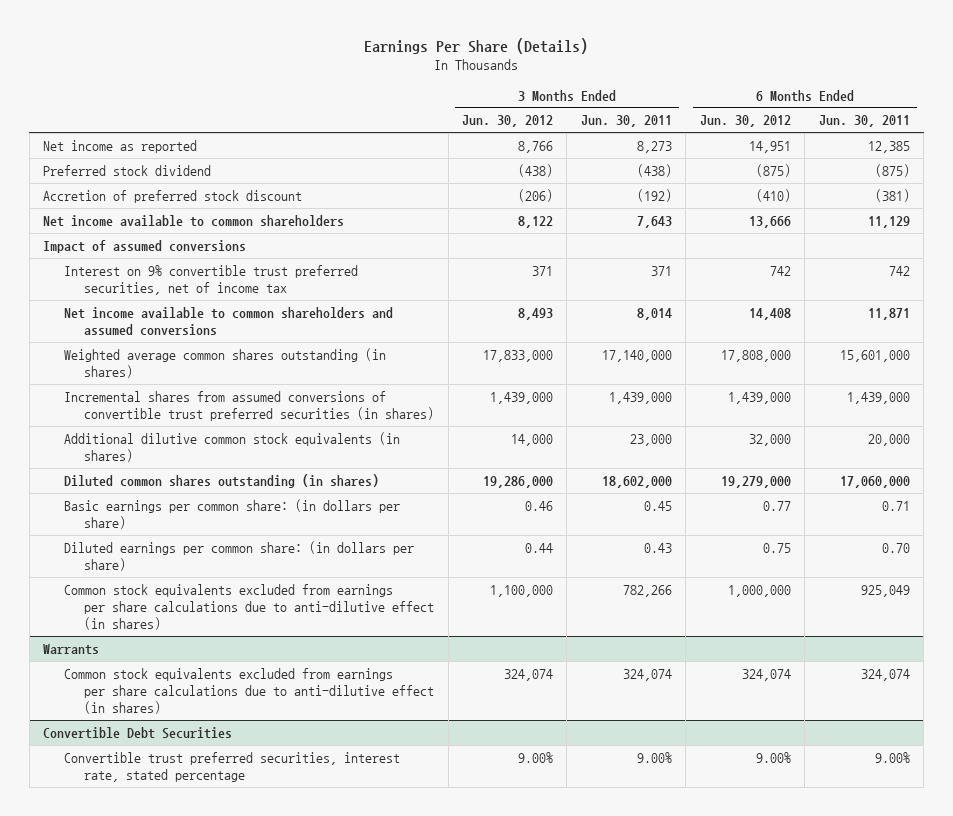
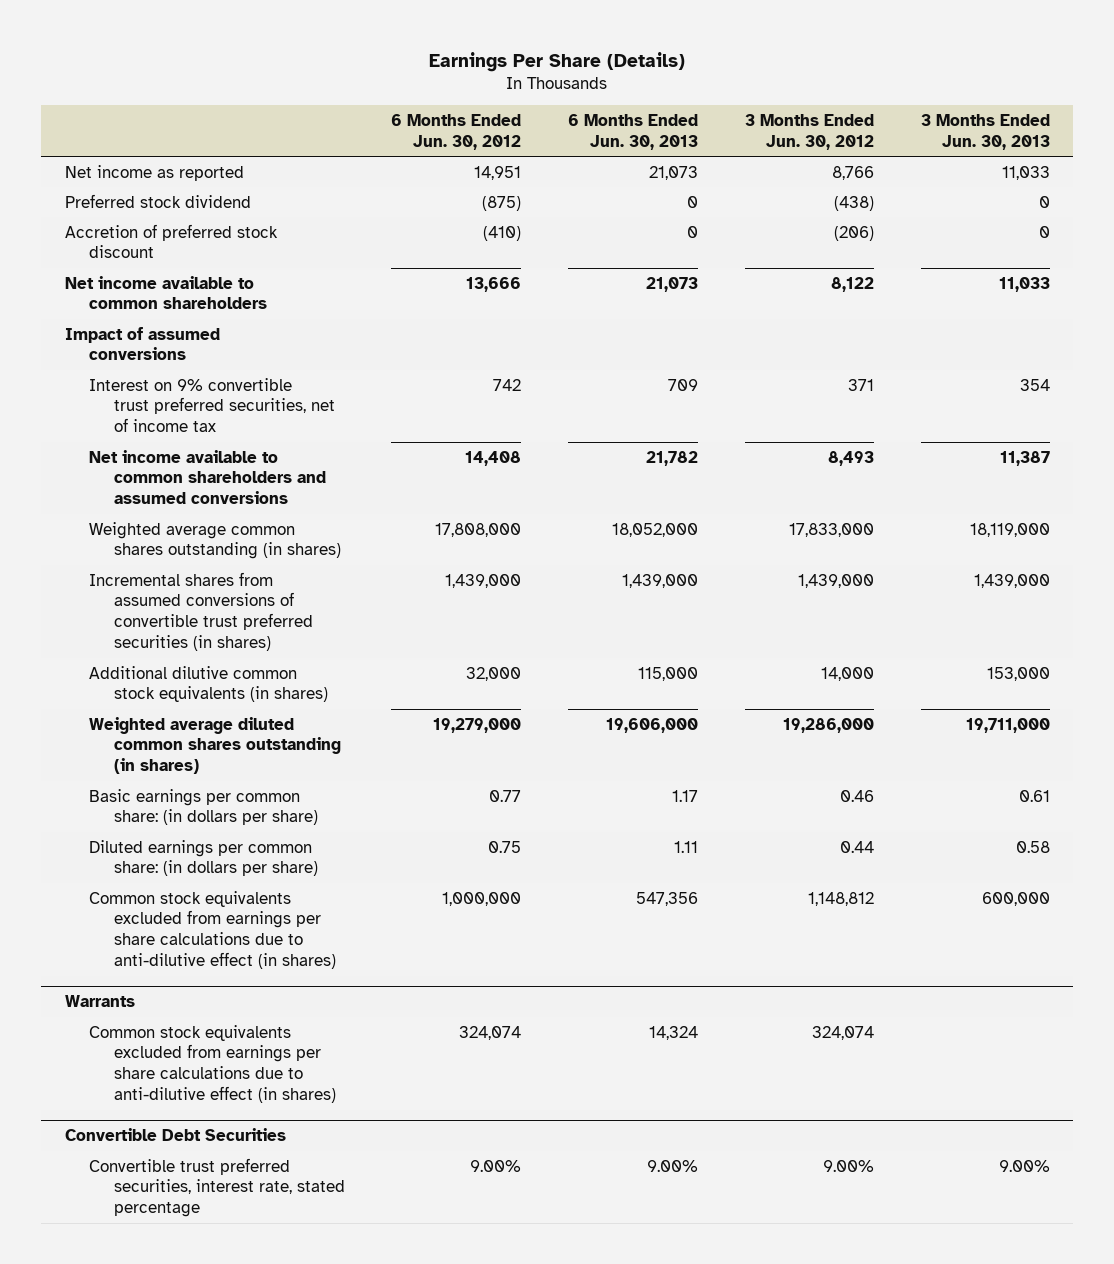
[580,115,672,128] Jun. 30, 2011 -> none
[818,115,910,128] Jun. 30, 2011 -> none
none -> [568,113,699,150] 6 Months Ended Jun. 30, 2013
none -> [920,113,1050,150] 3 Months Ended Jun. 30, 2013
[63,473,379,488] Diluted common shares outstanding (in shares) -> [89,716,341,775] Weighted average diluted common shares outstanding (in shares)
[490,584,554,597] 1,100,000 -> [807,891,874,906] 1,148,812

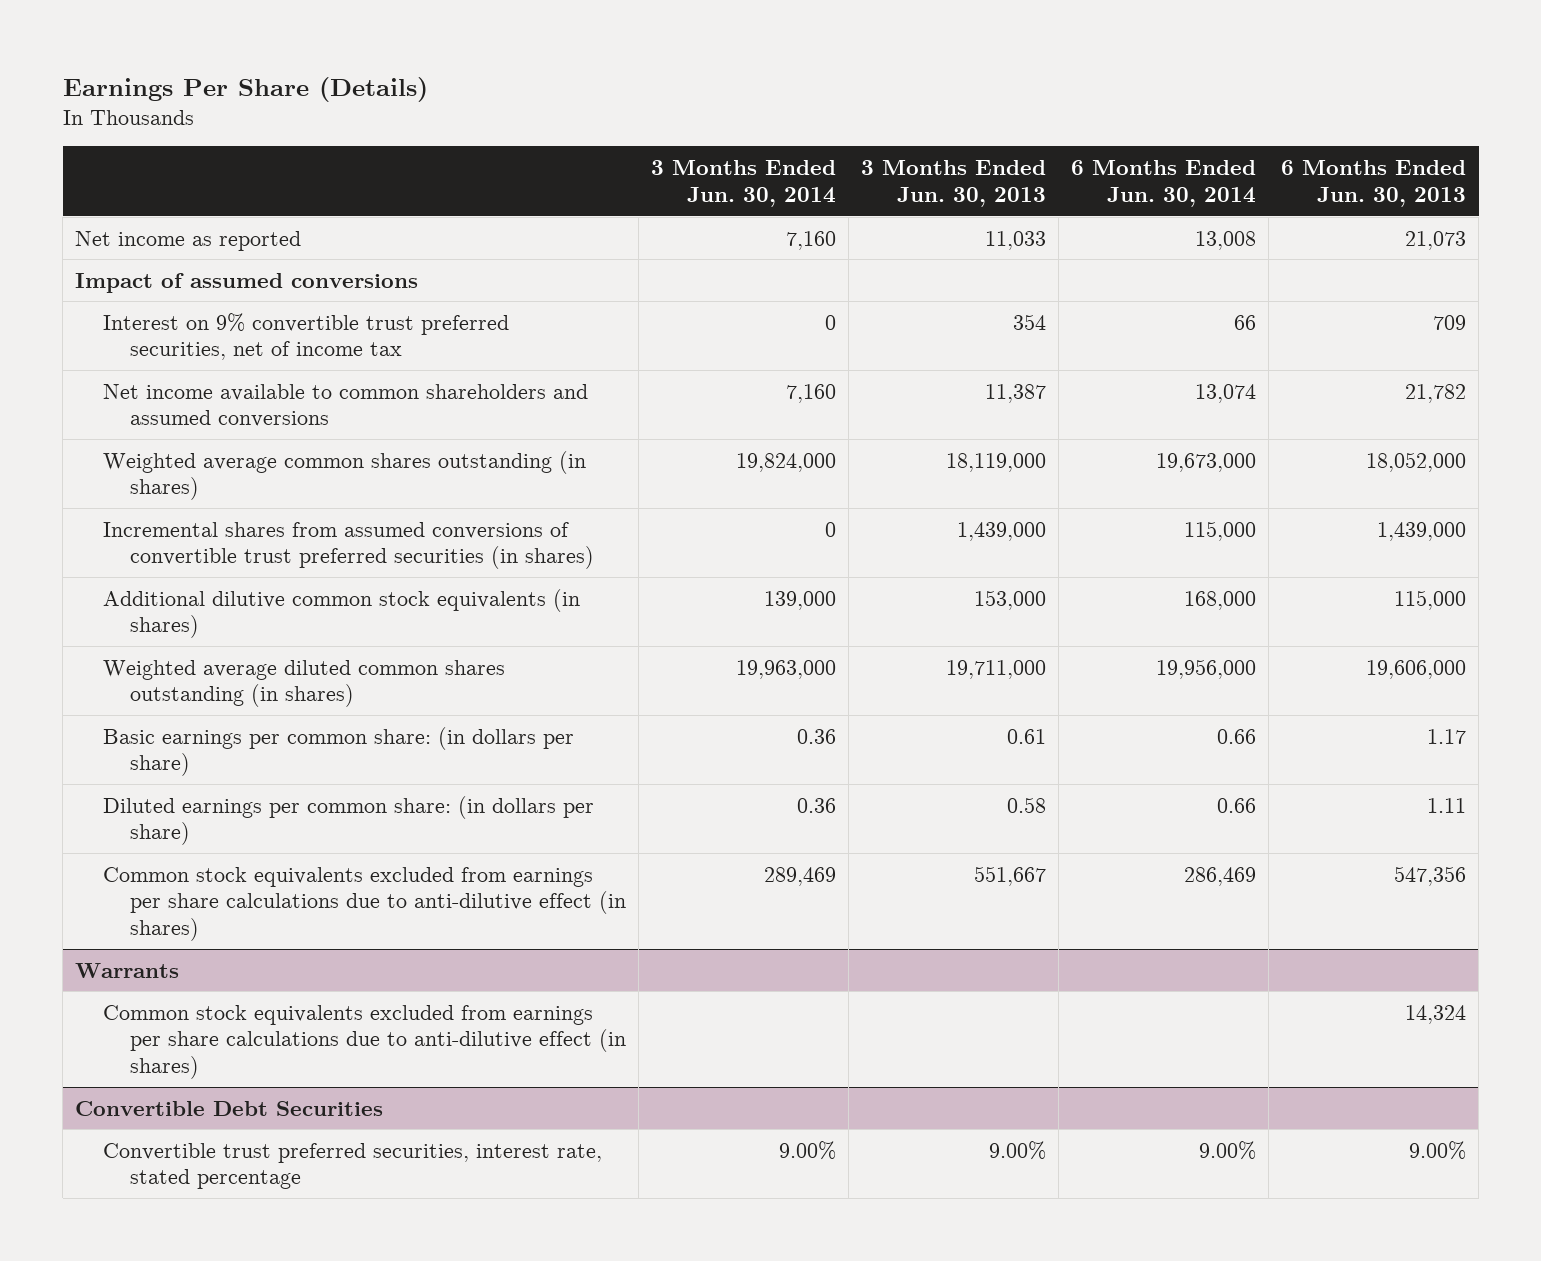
[391,113,522,150] 6 Months Ended Jun. 30, 2012 -> none
[744,113,874,150] 3 Months Ended Jun. 30, 2012 -> none
none -> [651,160,837,207] 3 Months Ended Jun. 30, 2014
none -> [1071,160,1257,207] 6 Months Ended Jun. 30, 2014
[64,193,251,208] Preferred stock dividend -> none
[64,223,278,259] Accretion of preferred stock discount -> none
[64,275,268,310] Net income available to common shareholders -> none
[981,891,1050,906] 600,000 -> [974,865,1047,886] 551,667

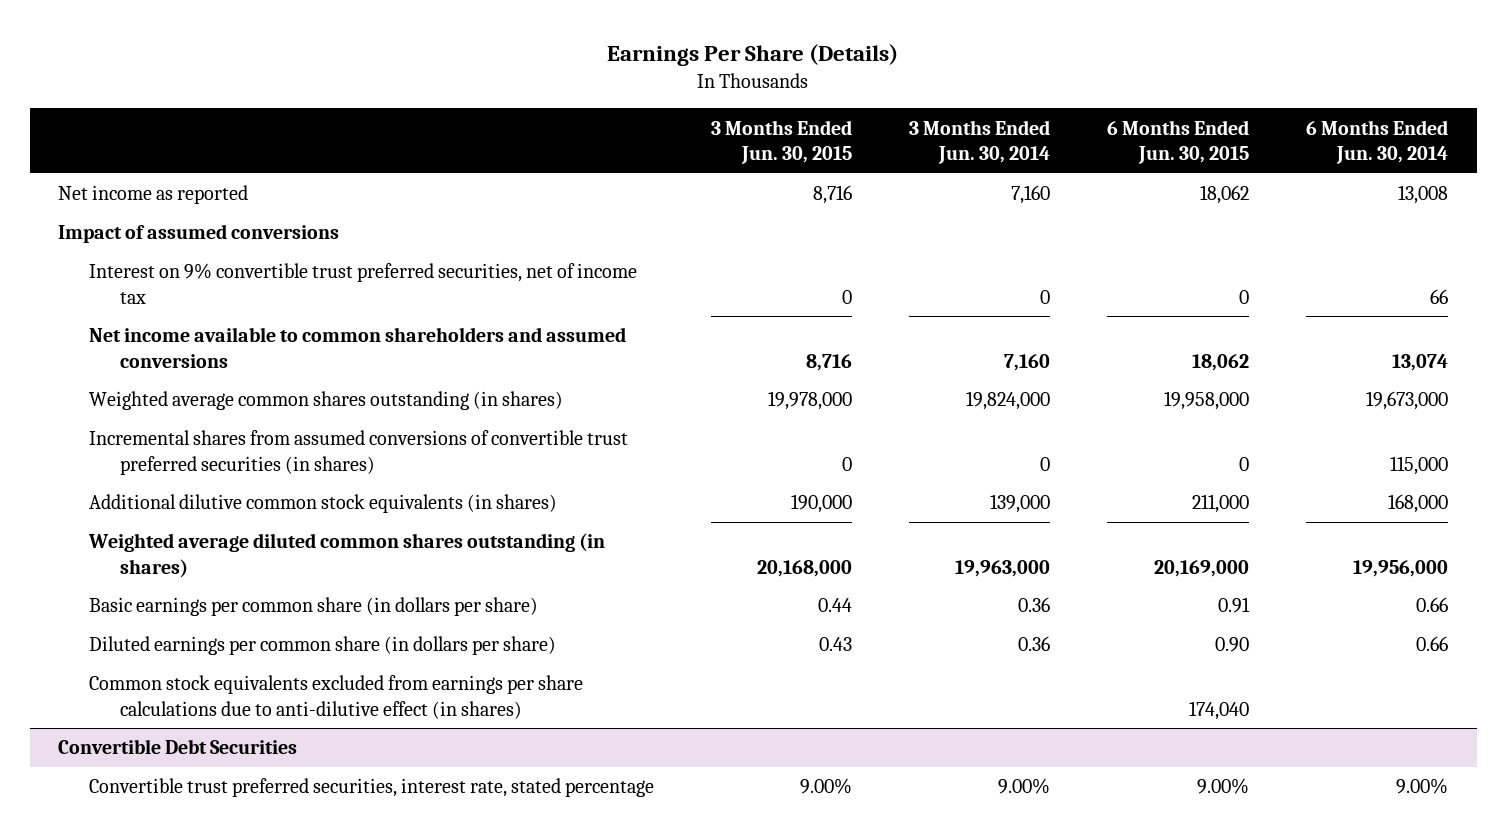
[861,160,1047,207] 3 Months Ended Jun. 30, 2013 -> none
[1281,160,1467,207] 6 Months Ended Jun. 30, 2013 -> none
none -> [711,119,853,164] 3 Months Ended Jun. 30, 2015
none -> [1107,119,1250,164] 6 Months Ended Jun. 30, 2015
[102,866,627,942] Common stock equivalents excluded from earnings per share calculations due to anti-dilutive effect (in shares) -> none
[75,962,180,978] Warrants -> none
[102,726,574,777] Basic earnings per common share: (in dollars per share) -> [88,597,538,617] Basic earnings per common share (in dollars per share)
[102,795,594,846] Diluted earnings per common share: (in dollars per share) -> [88,636,556,656] Diluted earnings per common share (in dollars per share)

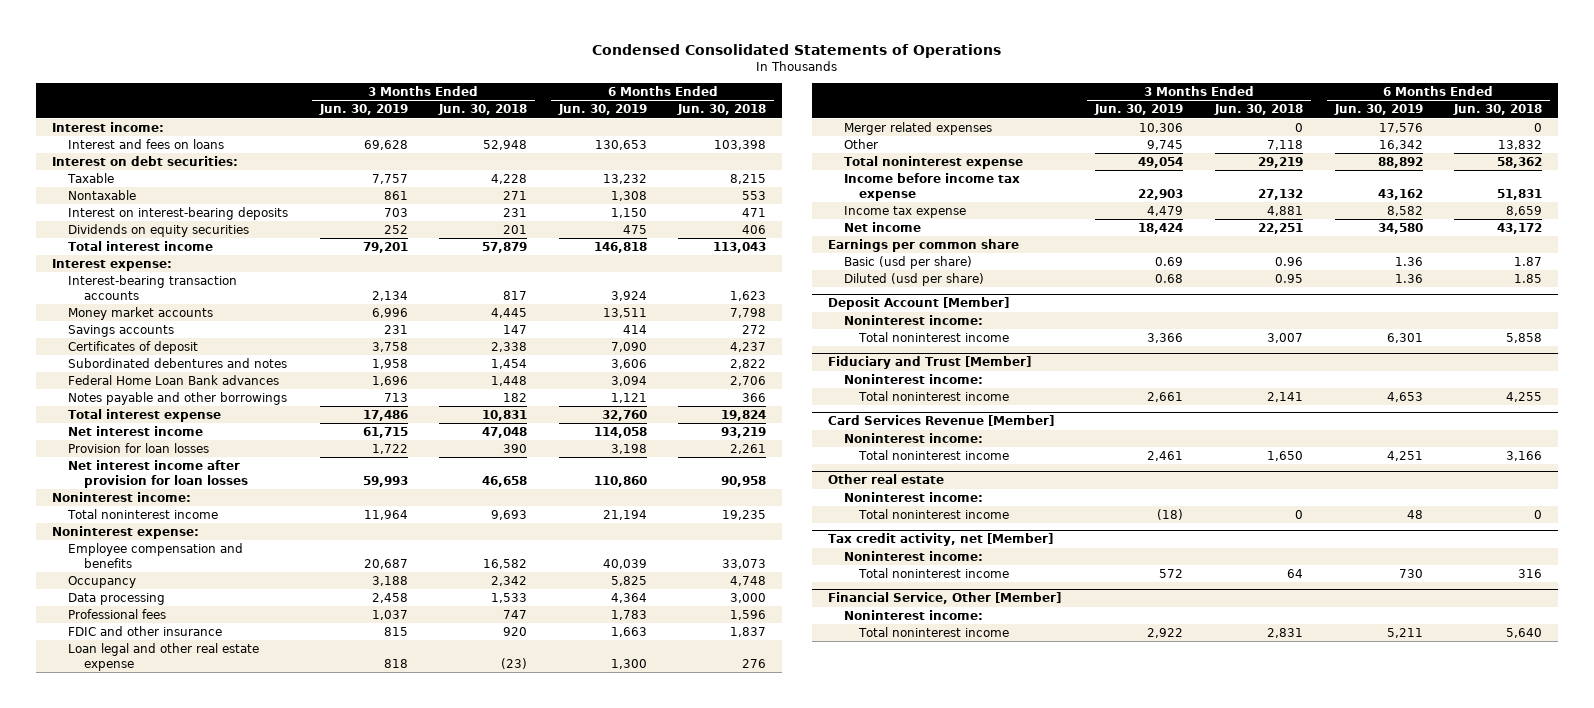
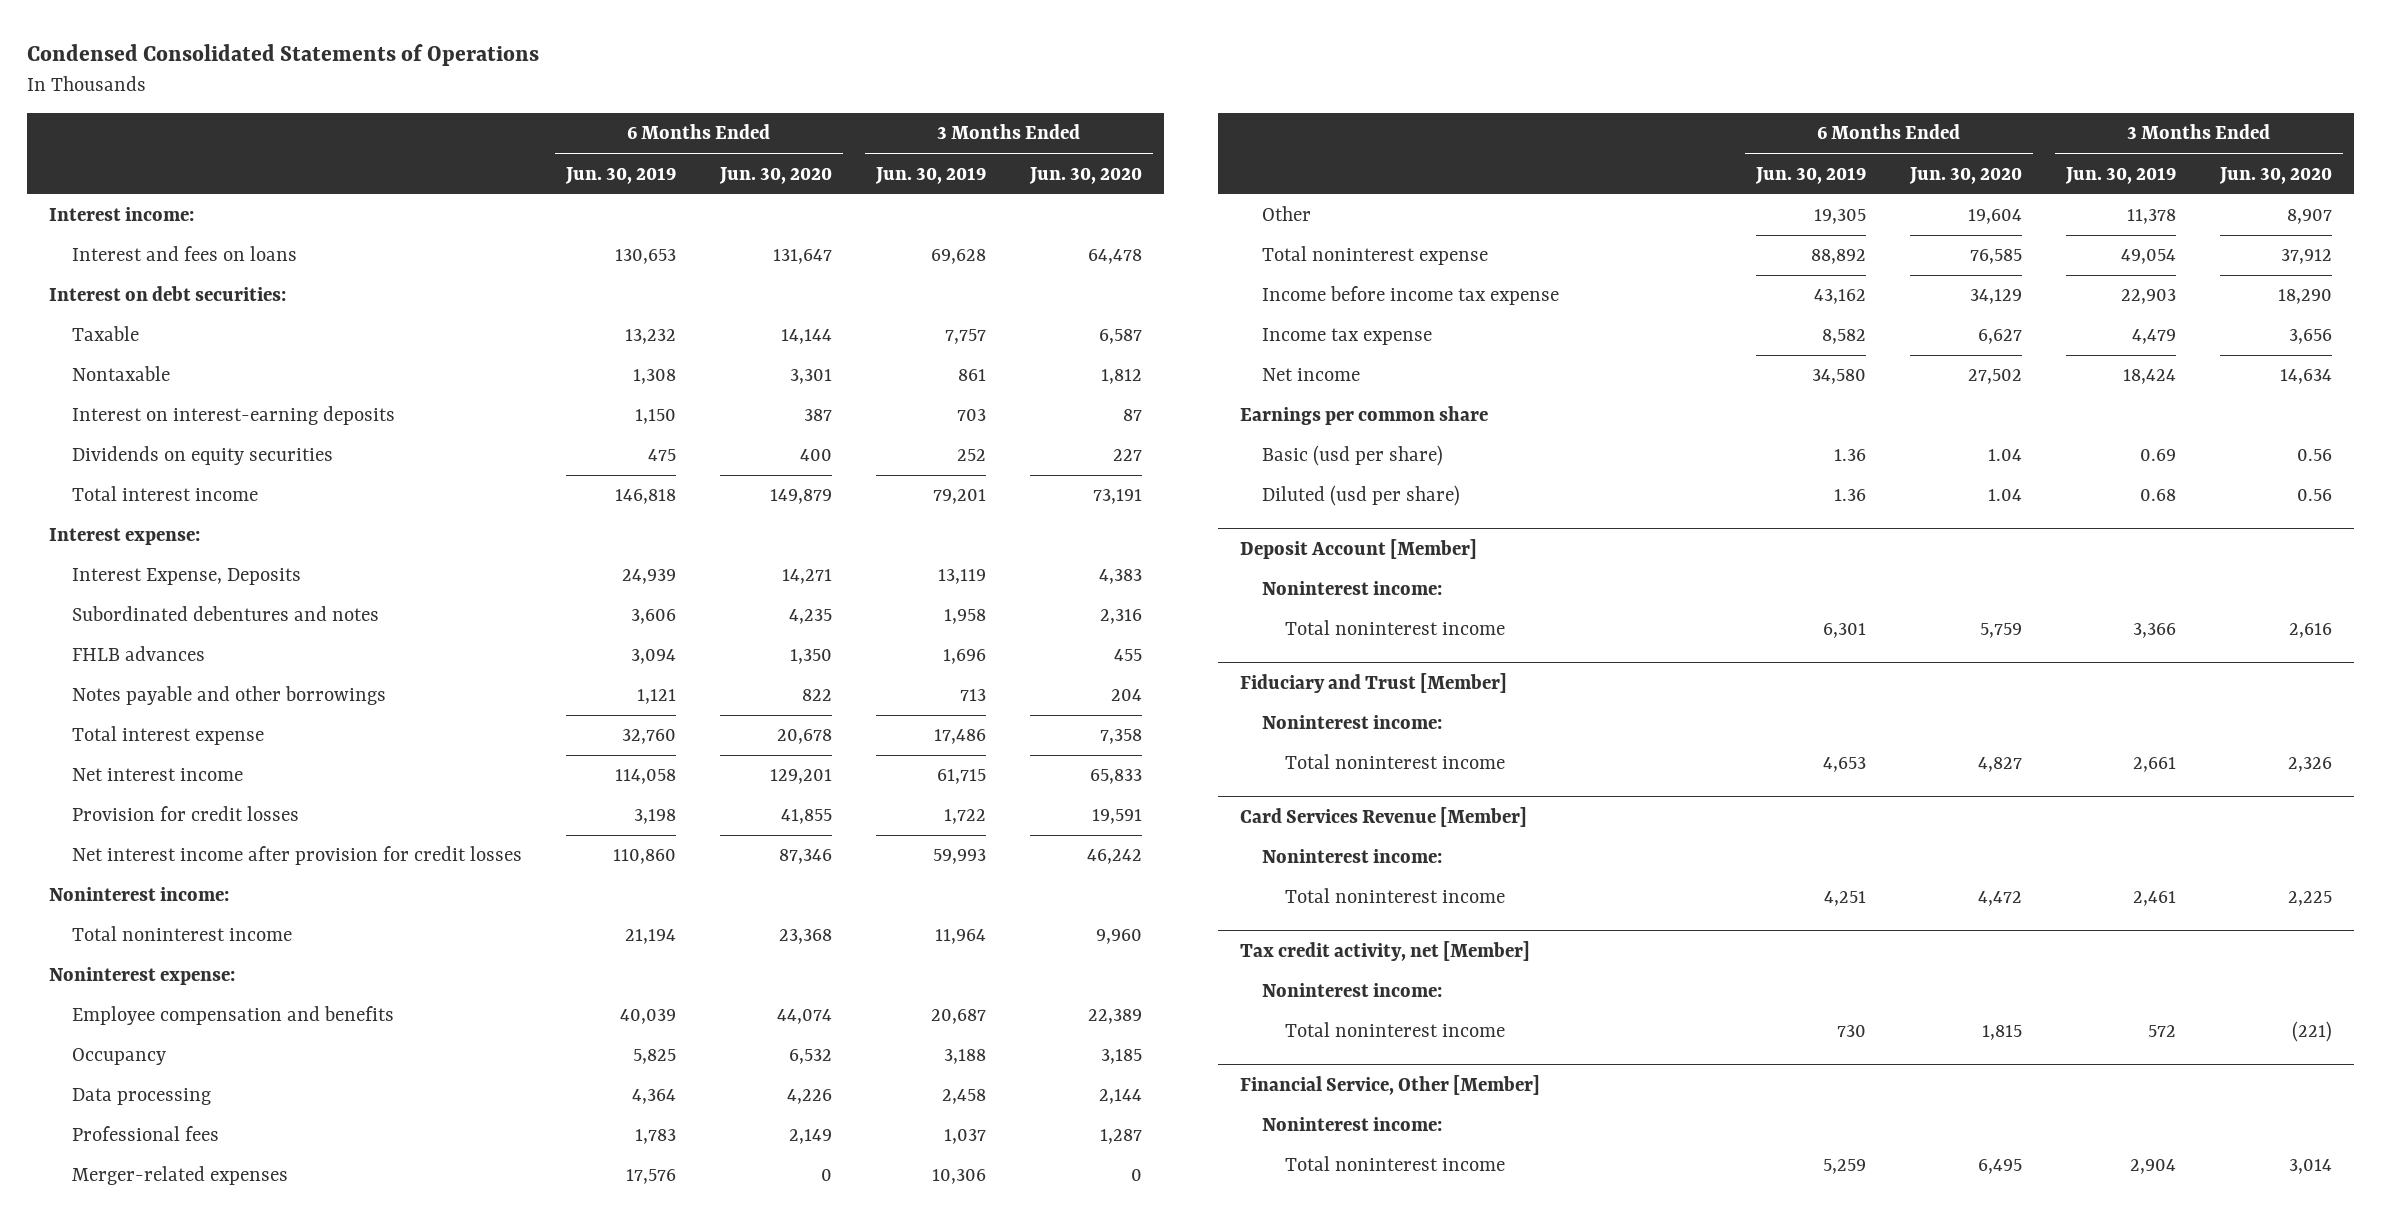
[438,104,528,116] Jun. 30, 2018 -> none
[677,104,767,116] Jun. 30, 2018 -> none
none -> [718,166,832,184] Jun. 30, 2020
none -> [1028,166,1142,184] Jun. 30, 2020
[67,207,288,221] Interest on interest-bearing deposits -> [71,406,395,426] Interest on interest-earning deposits
[67,275,237,300] Interest-bearing transaction accounts -> none
[67,307,213,321] Money market accounts -> none
[67,325,174,338] Savings accounts -> none
[67,341,198,355] Certificates of deposit -> none
none -> [71,568,301,586] Interest Expense, Deposits
[67,375,279,386] Federal Home Loan Bank advances -> [71,646,205,662] FHLB advances
[67,443,209,454] Provision for loan losses -> [71,806,299,822] Provision for credit losses
[67,460,248,488] Net interest income after provision for loan losses -> [71,846,522,866] Net interest income after provision for credit losses
[67,626,222,637] FDIC and other insurance -> none
[67,643,259,671] Loan legal and other real estate expense -> none
[843,122,992,136] Merger related expenses -> [71,1166,288,1186] Merger-related expenses
[1147,140,1184,151] 9,745 -> [2127,209,2177,225] 11,378
[1378,140,1423,151] 16,342 -> [1814,209,1867,225] 19,305
[827,474,944,485] Other real estate -> none
[843,492,983,503] Noninterest income: -> none
[858,509,1010,520] Total noninterest income -> none
[1147,628,1184,639] 2,922 -> [2130,1159,2177,1175] 2,904
[1386,628,1423,639] 5,211 -> [1823,1159,1867,1175] 5,259

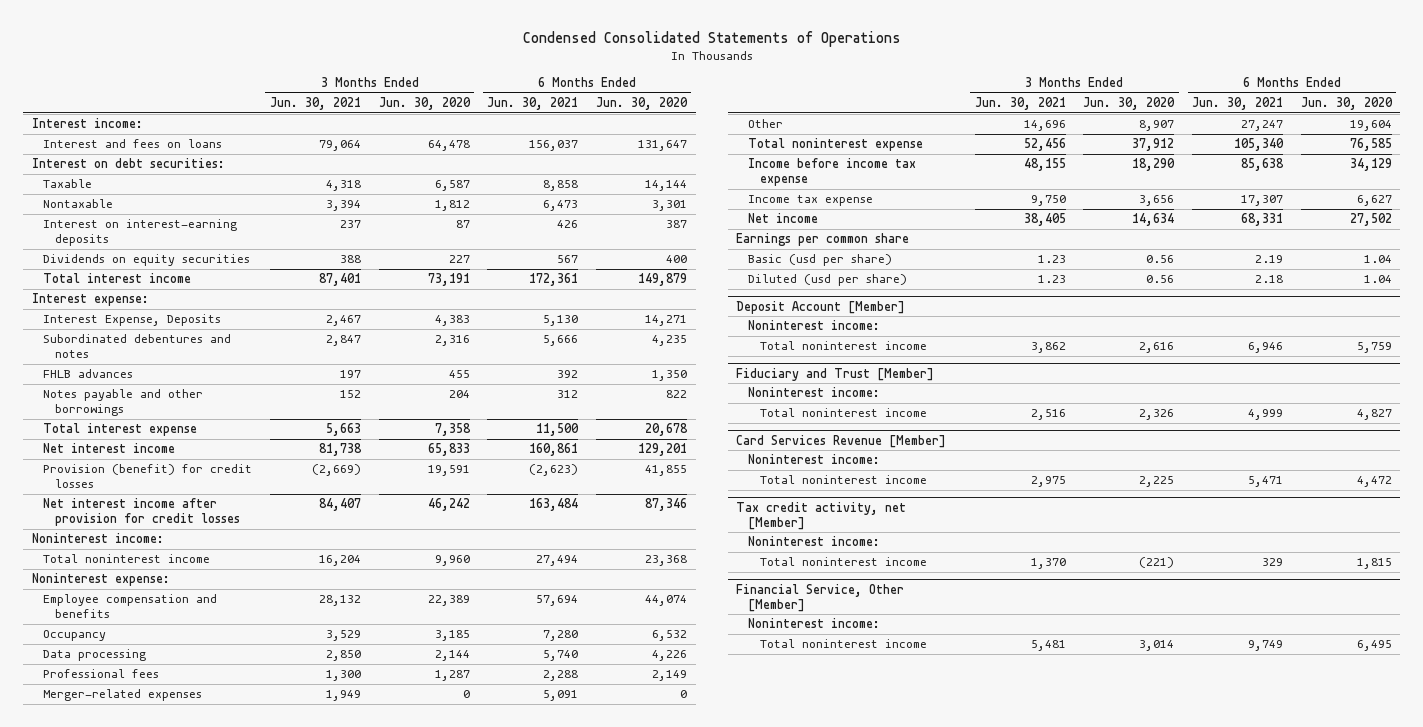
[564,166,676,184] Jun. 30, 2019 -> none
[874,166,986,184] Jun. 30, 2019 -> none
none -> [269,96,361,110] Jun. 30, 2021
none -> [487,96,579,110] Jun. 30, 2021
[71,806,299,822] Provision for credit losses -> [43,464,253,489] Provision (benefit) for credit losses

